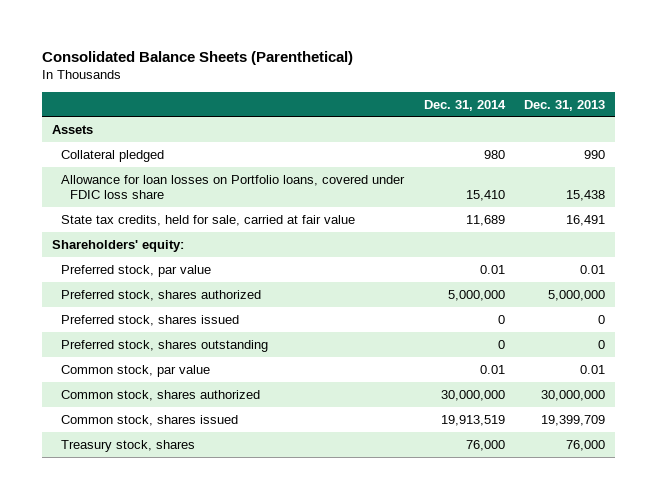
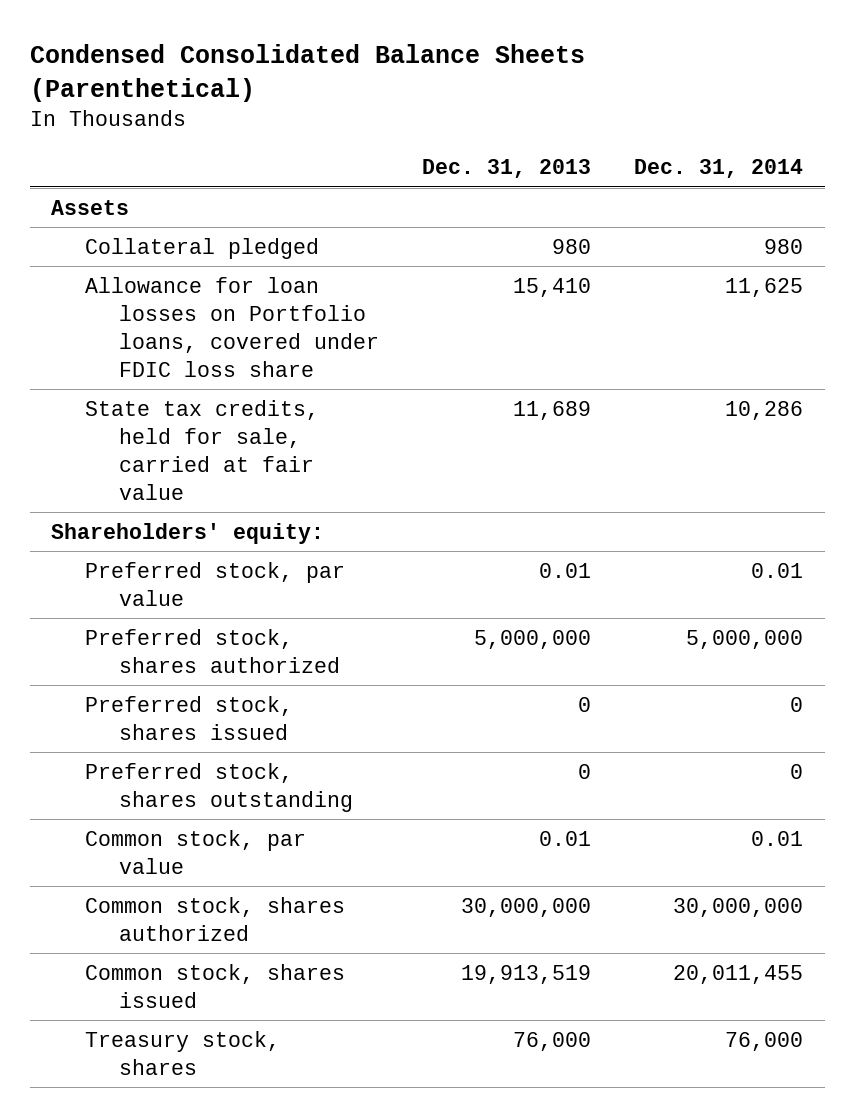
[41,50,353,65] Consolidated Balance Sheets (Parenthetical) -> [29,44,585,102] Condensed Consolidated Balance Sheets (Parenthetical)
[584,149,606,159] 990 -> [552,238,592,254] 980
[465,190,505,202] 15,410 -> [725,277,804,297] 11,625
[566,190,606,202] 15,438 -> [513,277,592,297] 15,410
[465,214,505,226] 11,689 -> [725,400,804,420] 10,286
[566,214,606,226] 16,491 -> [513,400,592,420] 11,689
[440,414,505,426] 19,913,519 -> [673,964,804,984] 20,011,455
[541,414,606,426] 19,399,709 -> [461,964,592,984] 19,913,519

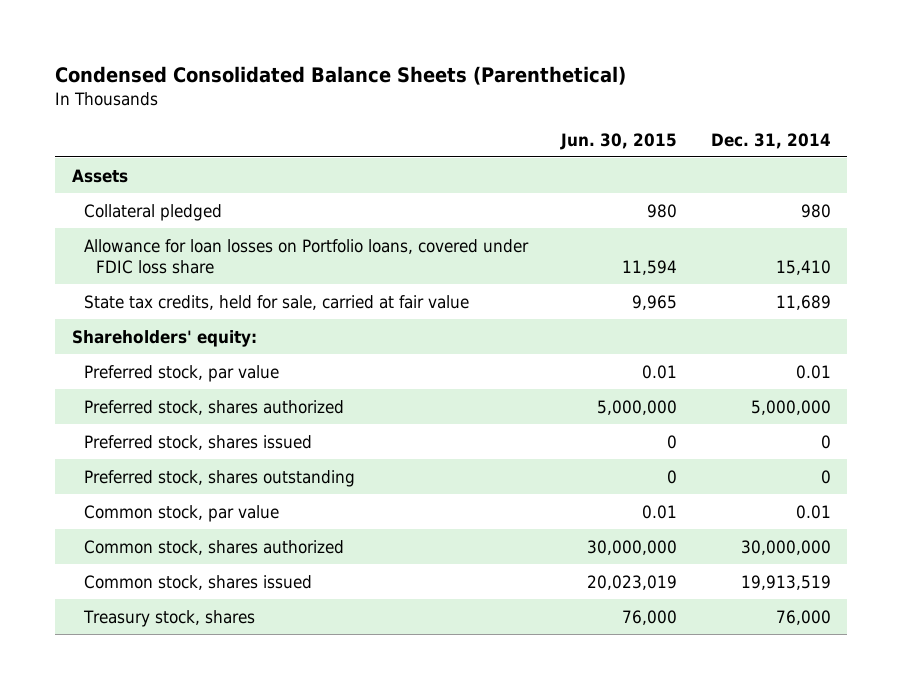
[422,159,592,179] Dec. 31, 2013 -> none
none -> [560,132,678,150] Jun. 30, 2015
[725,277,804,297] 11,625 -> [775,260,831,276] 15,410
[725,400,804,420] 10,286 -> [775,294,831,310] 11,689
[673,964,804,984] 20,011,455 -> [740,574,831,590] 19,913,519

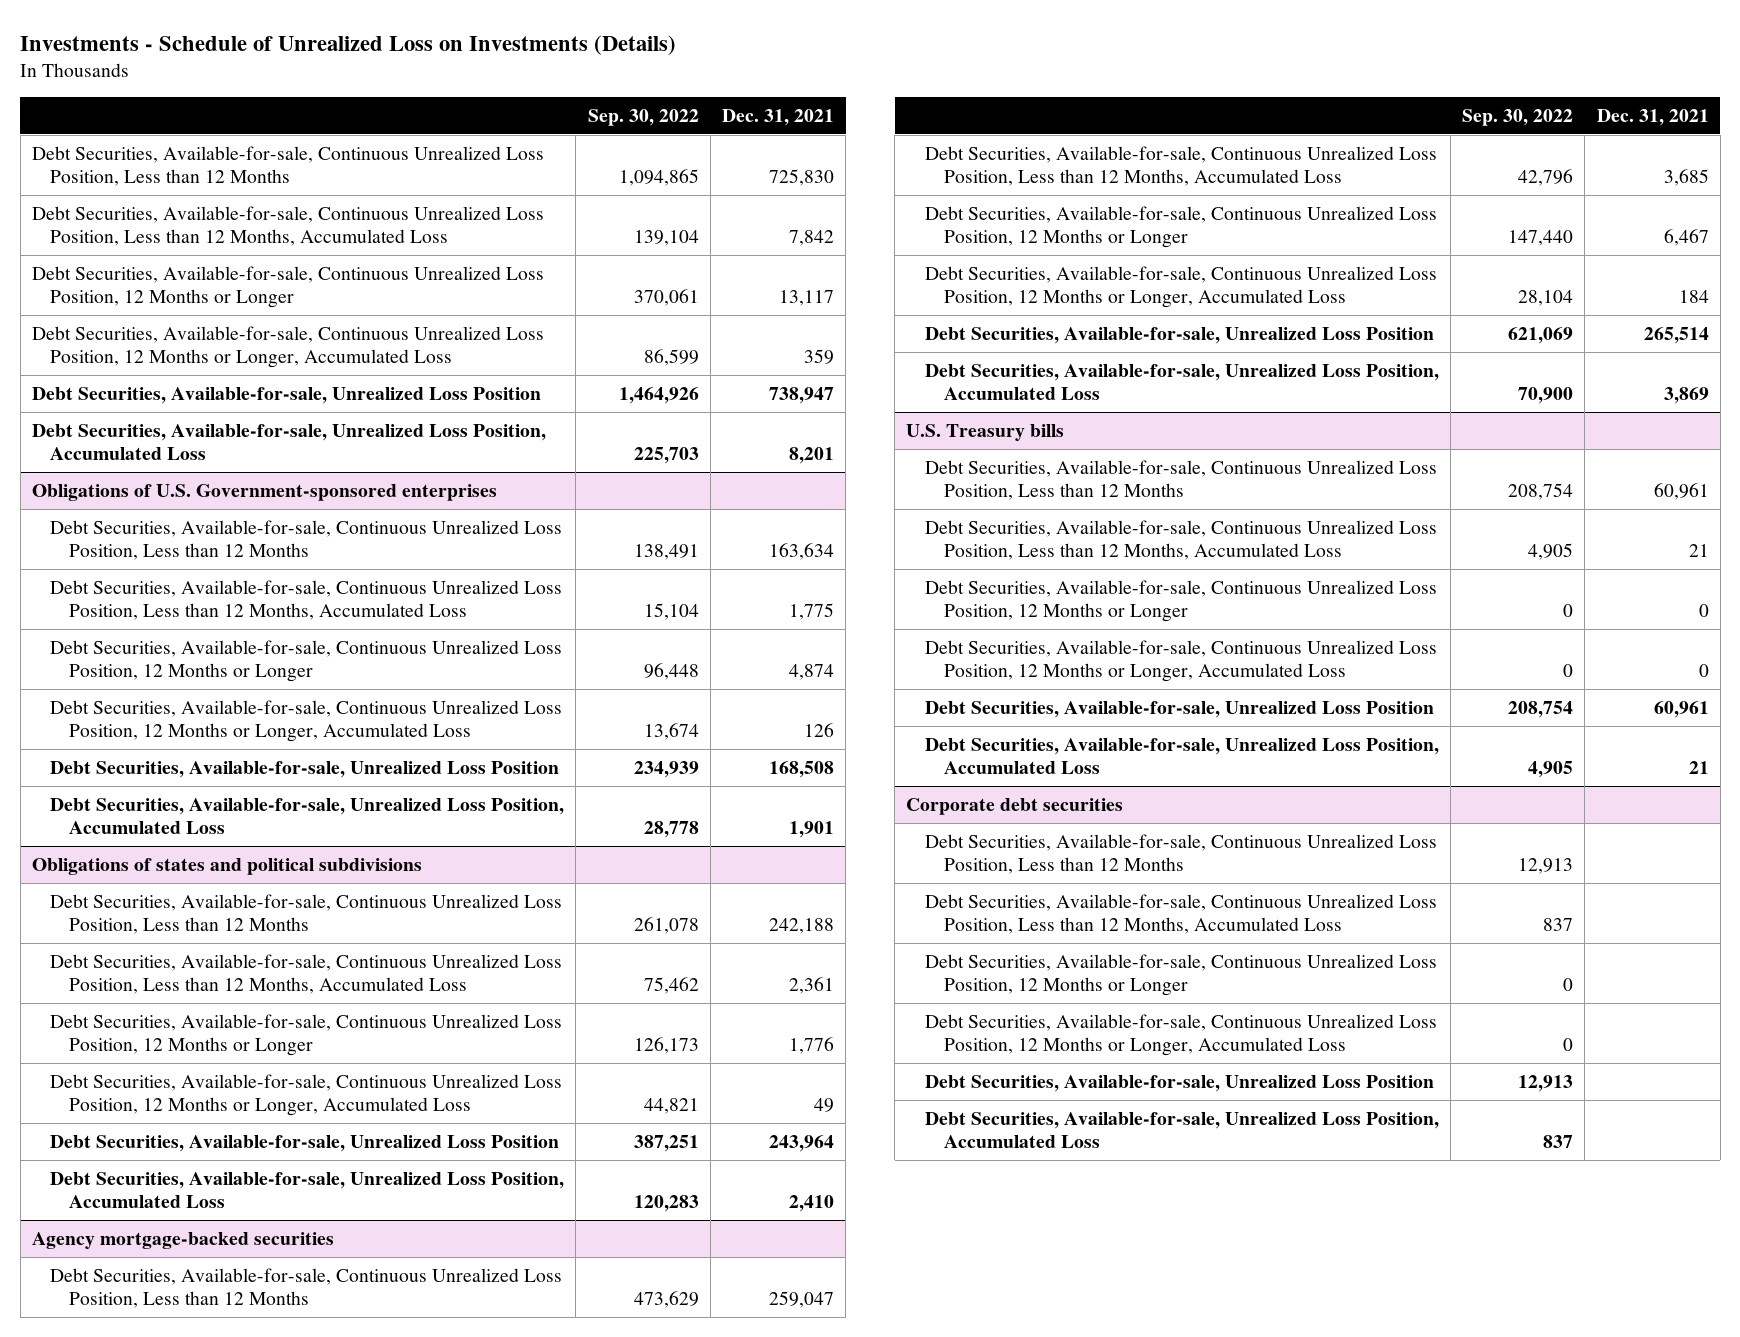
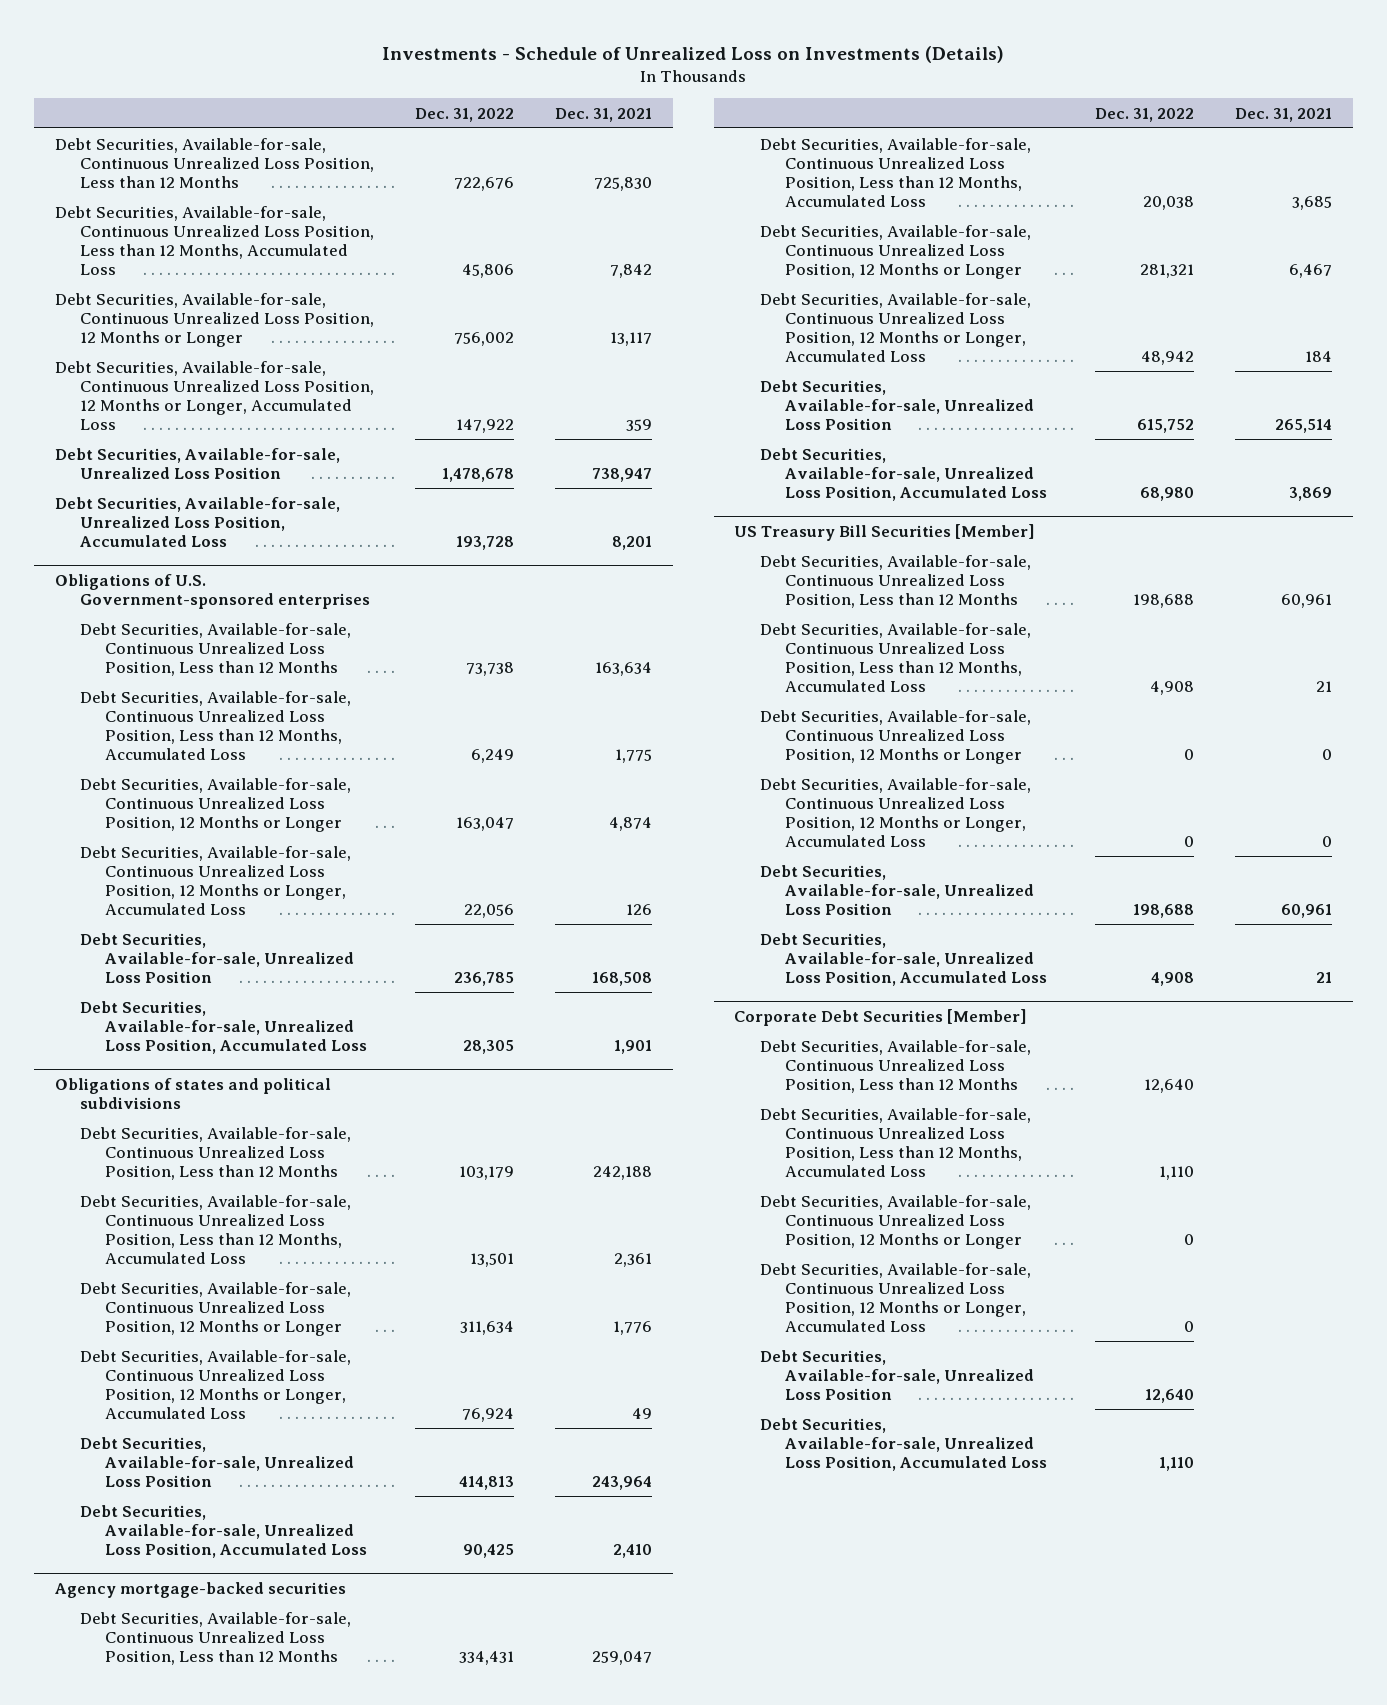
[587,108,699,126] Sep. 30, 2022 -> none
none -> [415,107,515,122] Dec. 31, 2022
[906,423,1065,441] U.S. Treasury bills -> [734,524,1036,542] US Treasury Bill Securities [Member]
[906,797,1124,815] Corporate debt securities -> [734,1009,1028,1027] Corporate Debt Securities [Member]

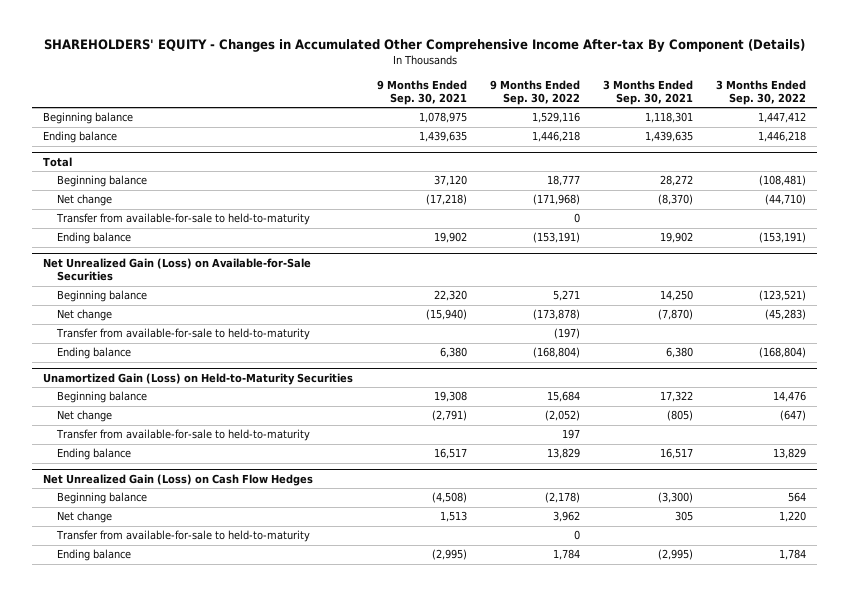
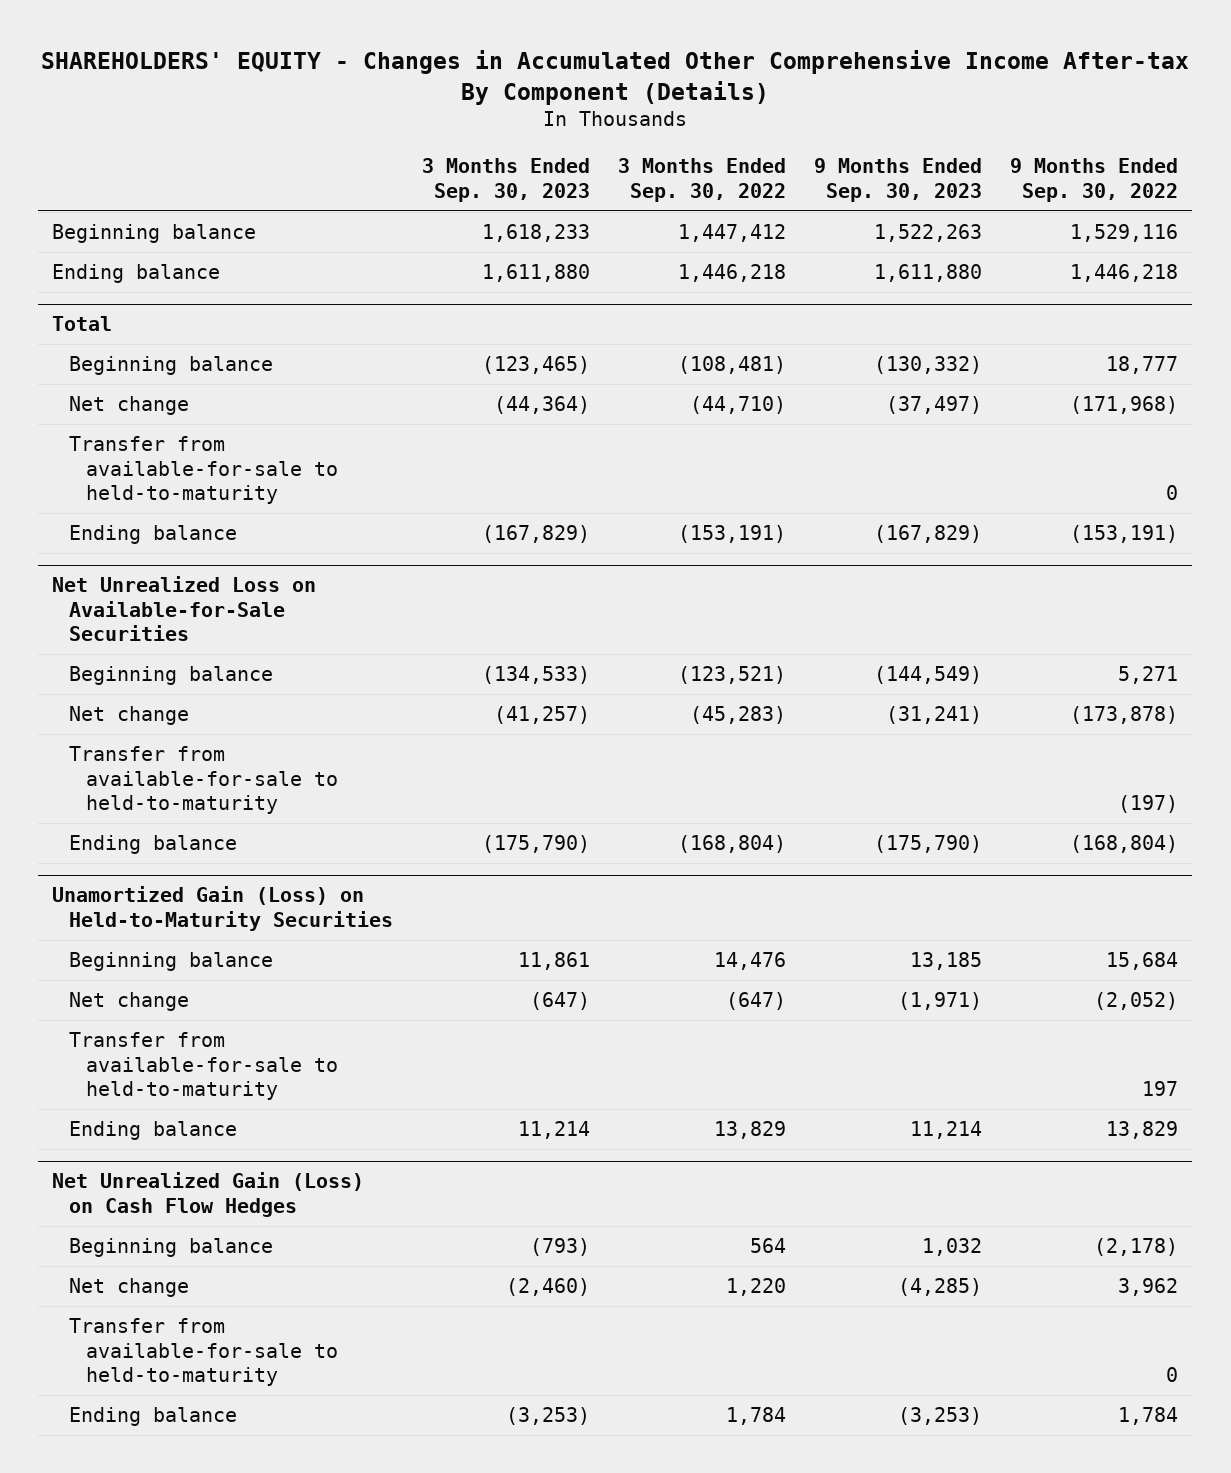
[376,79,467,105] 9 Months Ended Sep. 30, 2021 -> none
[602,79,693,105] 3 Months Ended Sep. 30, 2021 -> none
none -> [421,158,590,202] 3 Months Ended Sep. 30, 2023
none -> [814,158,983,202] 9 Months Ended Sep. 30, 2023
[43,258,312,282] Net Unrealized Gain (Loss) on Available-for-Sale Securities -> [52,576,317,642] Net Unrealized Loss on Available-for-Sale Securities

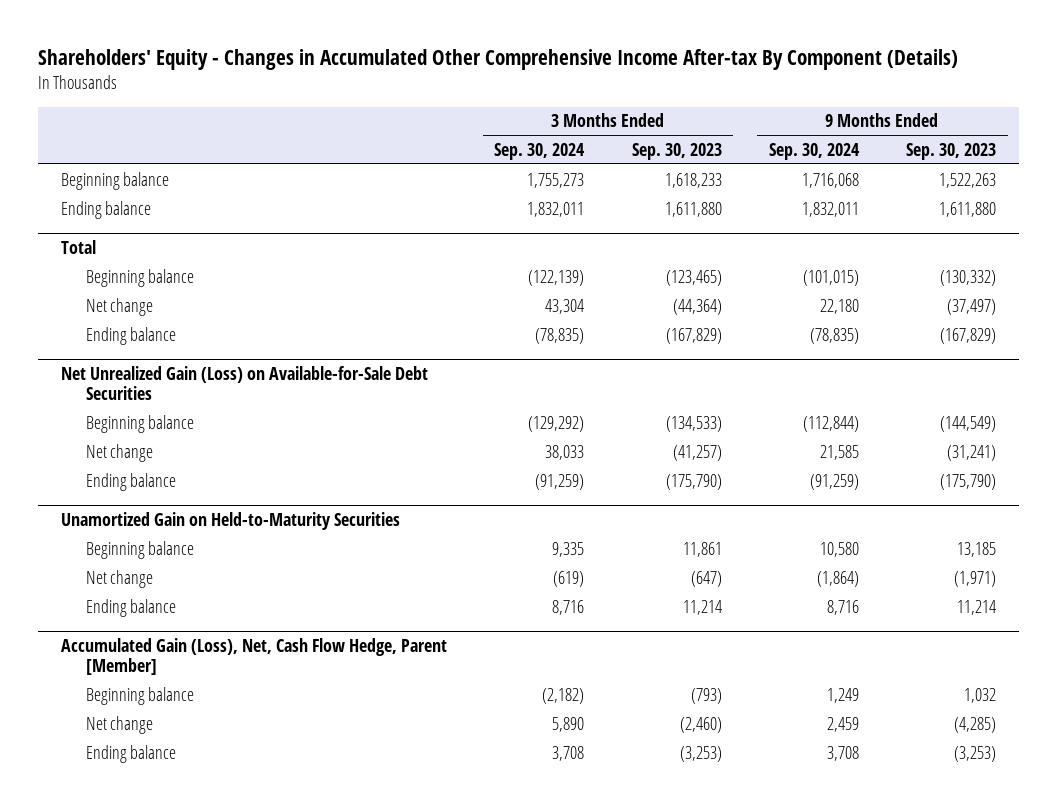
[41,49,1190,105] SHAREHOLDERS' EQUITY - Changes in Accumulated Other Comprehensive Income After-tax By Component (Details) -> [37,49,958,71] Shareholders' Equity - Changes in Accumulated Other Comprehensive Income After-tax By Component (Details)
[617,158,786,202] 3 Months Ended Sep. 30, 2022 -> none
[1010,158,1179,202] 9 Months Ended Sep. 30, 2022 -> none
none -> [494,142,586,160] Sep. 30, 2024
none -> [768,142,860,160] Sep. 30, 2024
[69,436,339,505] Transfer from available-for-sale to held-to-maturity -> none
[52,576,317,642] Net Unrealized Loss on Available-for-Sale Securities -> [61,365,429,401] Net Unrealized Gain (Loss) on Available-for-Sale Debt Securities
[69,746,339,815] Transfer from available-for-sale to held-to-maturity -> none
[52,886,394,931] Unamortized Gain (Loss) on Held-to-Maturity Securities -> [61,511,401,530] Unamortized Gain on Held-to-Maturity Securities
[69,1032,339,1101] Transfer from available-for-sale to held-to-maturity -> none
[52,1172,365,1217] Net Unrealized Gain (Loss) on Cash Flow Hedges -> [61,637,448,676] Accumulated Gain (Loss), Net, Cash Flow Hedge, Parent [Member]
[69,1318,339,1387] Transfer from available-for-sale to held-to-maturity -> none

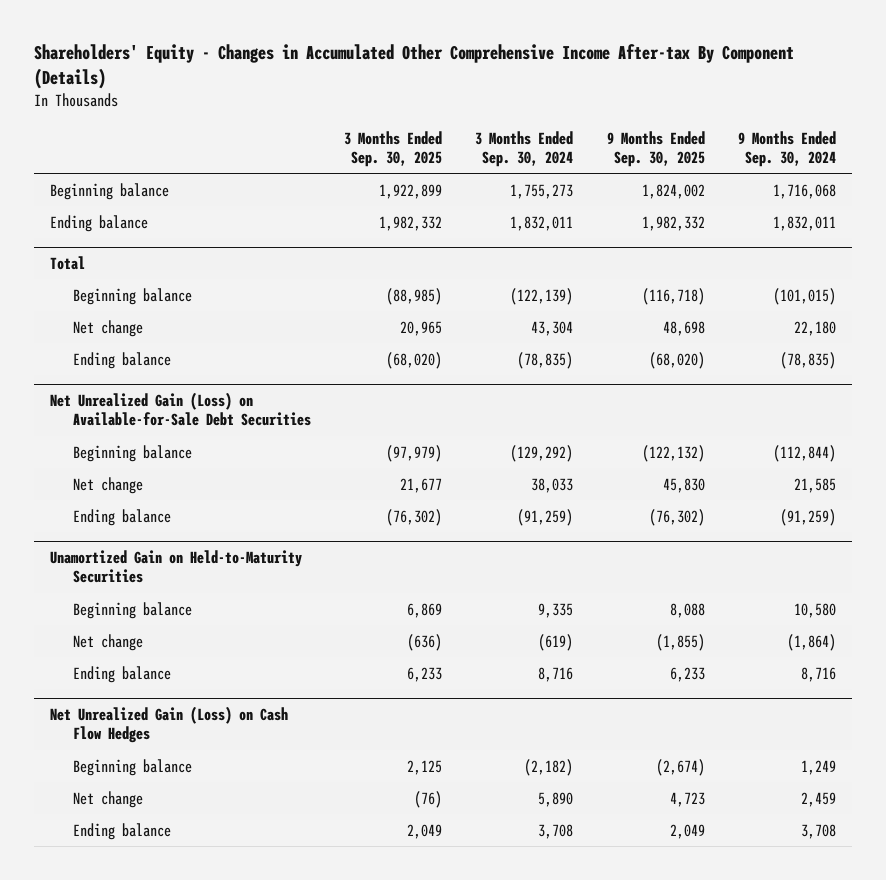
[631,142,722,160] Sep. 30, 2023 -> none
[905,142,996,160] Sep. 30, 2023 -> none
none -> [344,130,443,167] 3 Months Ended Sep. 30, 2025
none -> [606,130,705,167] 9 Months Ended Sep. 30, 2025
[61,637,448,676] Accumulated Gain (Loss), Net, Cash Flow Hedge, Parent [Member] -> [50,706,289,744] Net Unrealized Gain (Loss) on Cash Flow Hedges

